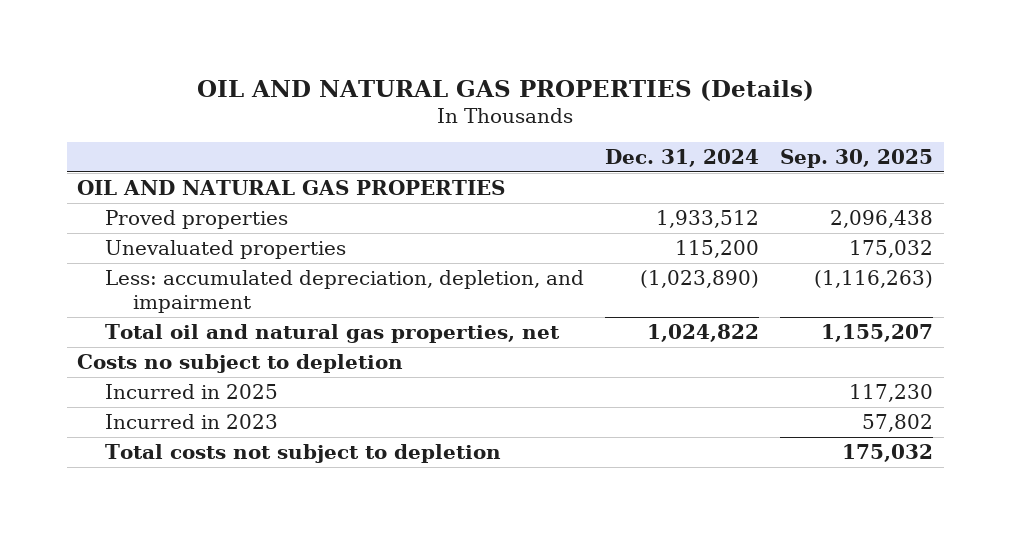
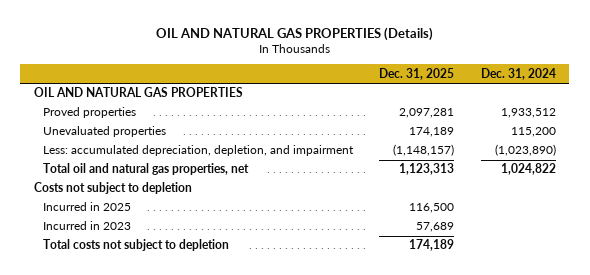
[780,149,934,169] Sep. 30, 2025 -> none
none -> [379,67,455,80] Dec. 31, 2025
[77,353,404,373] Costs no subject to depletion -> [33,182,192,195] Costs not subject to depletion

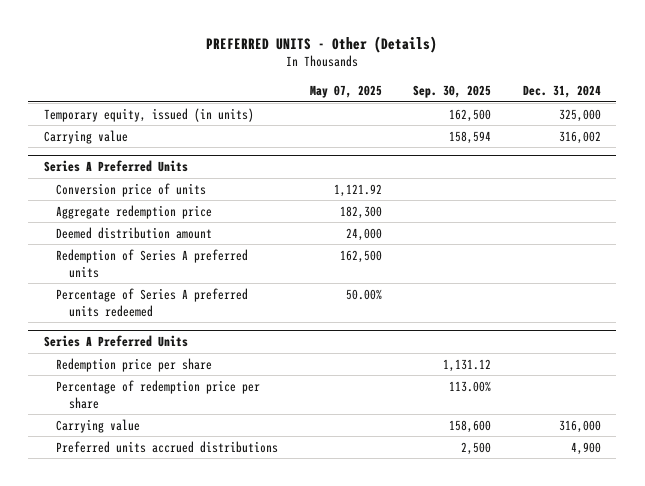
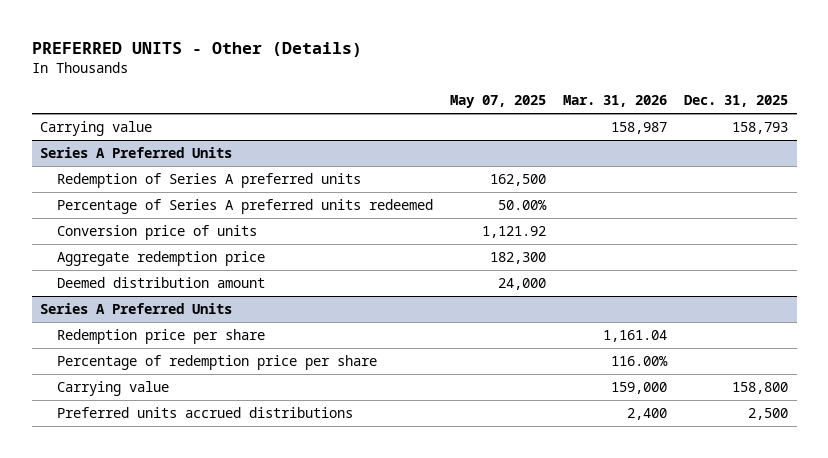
[413,85,492,99] Sep. 30, 2025 -> none
[522,85,601,99] Dec. 31, 2024 -> none
none -> [563,95,668,108] Mar. 31, 2026
none -> [684,95,789,108] Dec. 31, 2025
[43,107,254,122] Temporary equity, issued (in units) -> none
[56,248,249,278] Redemption of Series A preferred units -> [56,173,361,189] Redemption of Series A preferred units
[56,287,249,317] Percentage of Series A preferred units redeemed -> [56,199,433,215] Percentage of Series A preferred units redeemed

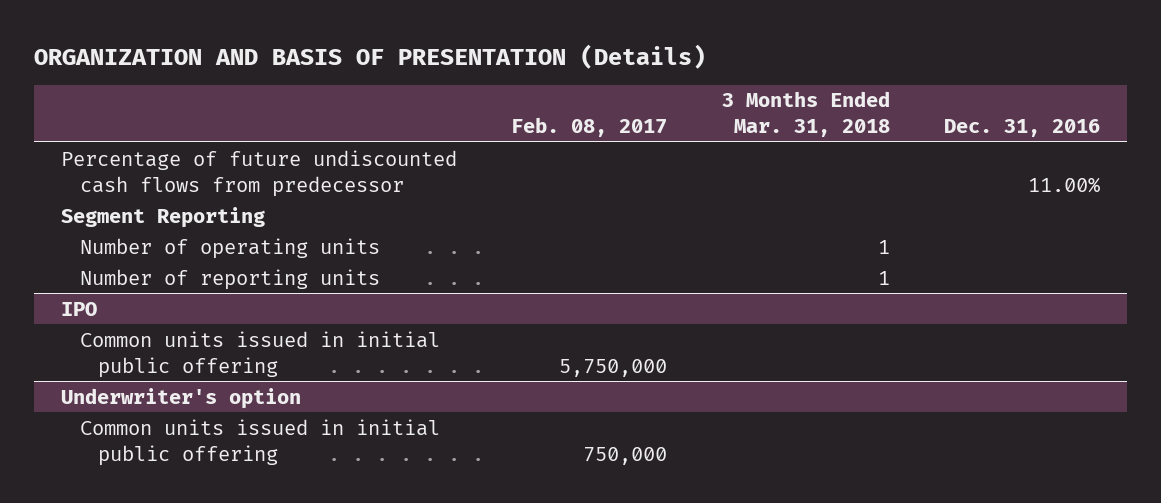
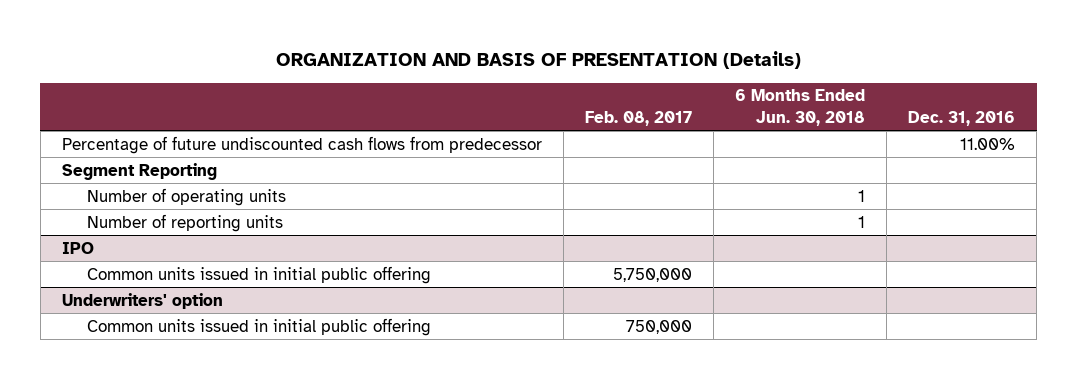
[721,91,890,138] 3 Months Ended Mar. 31, 2018 -> none
none -> [735,89,866,126] 6 Months Ended Jun. 30, 2018
[60,387,301,409] Underwriter's option -> [61,292,223,309] Underwriters' option

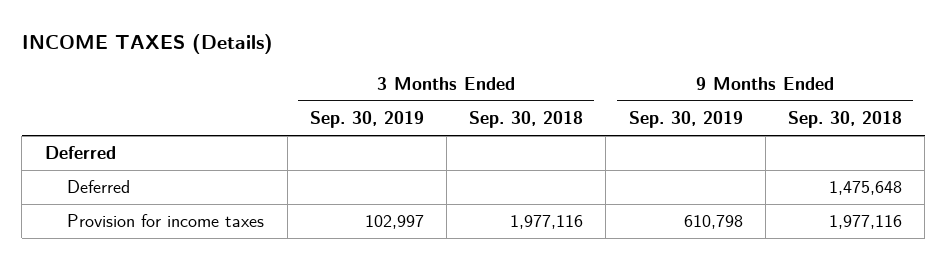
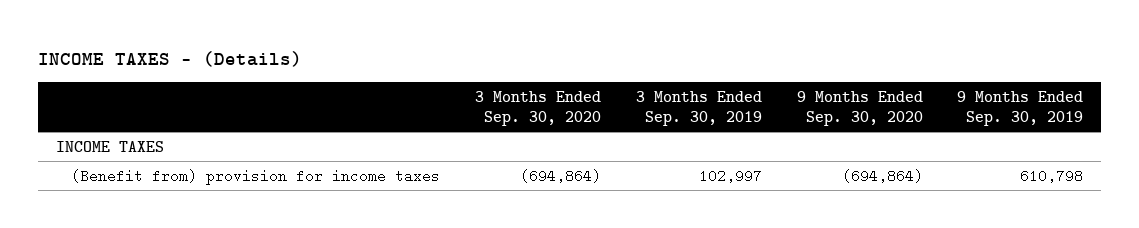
[21,34,273,55] INCOME TAXES (Details) -> [38,50,303,67] INCOME TAXES - (Details)
[469,111,584,129] Sep. 30, 2018 -> none
[787,111,902,129] Sep. 30, 2018 -> none
none -> [474,90,601,127] 3 Months Ended Sep. 30, 2020
none -> [796,90,923,127] 9 Months Ended Sep. 30, 2020
[44,146,116,160] Deferred -> none
[67,180,131,194] Deferred -> none
none -> [55,140,164,152] INCOME TAXES
[67,214,265,228] Provision for income taxes -> [71,168,441,185] (Benefit from) provision for income taxes

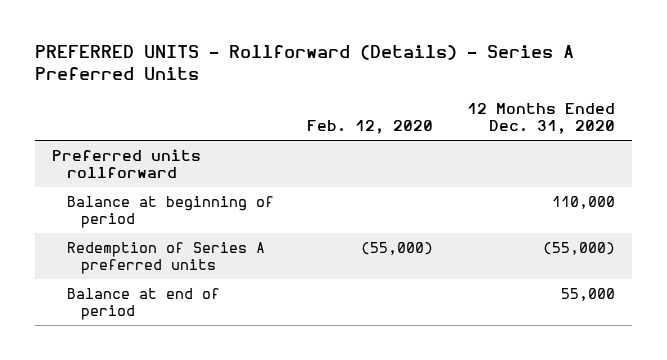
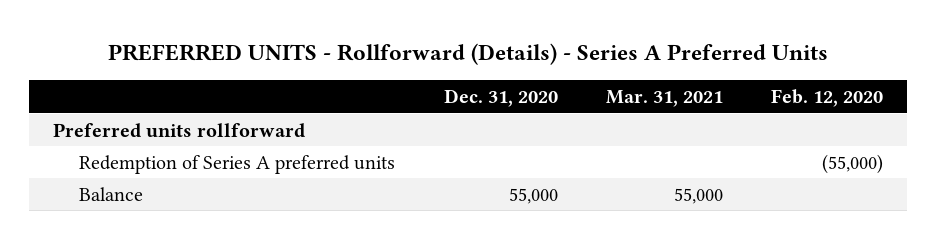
[466,102,615,135] 12 Months Ended Dec. 31, 2020 -> none
none -> [443,89,558,108] Dec. 31, 2020
none -> [605,90,723,108] Mar. 31, 2021
[66,195,274,229] Balance at beginning of period -> none
[66,287,220,321] Balance at end of period -> [79,186,144,201] Balance

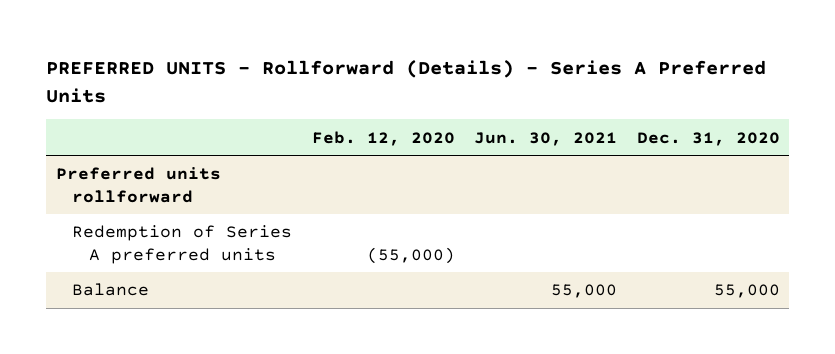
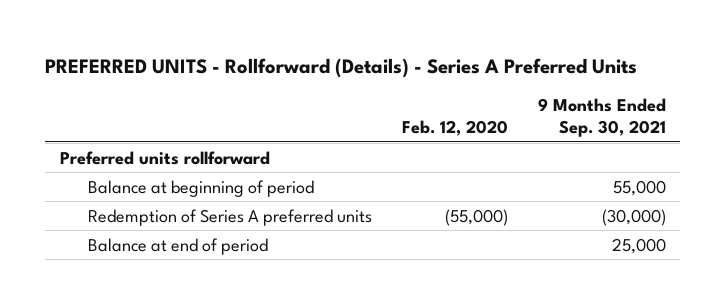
[474,131,618,146] Jun. 30, 2021 -> none
[636,131,780,146] Dec. 31, 2020 -> none
none -> [537,98,666,138] 9 Months Ended Sep. 30, 2021
none -> [88,179,315,197] Balance at beginning of period
[72,283,150,297] Balance -> [88,237,269,255] Balance at end of period

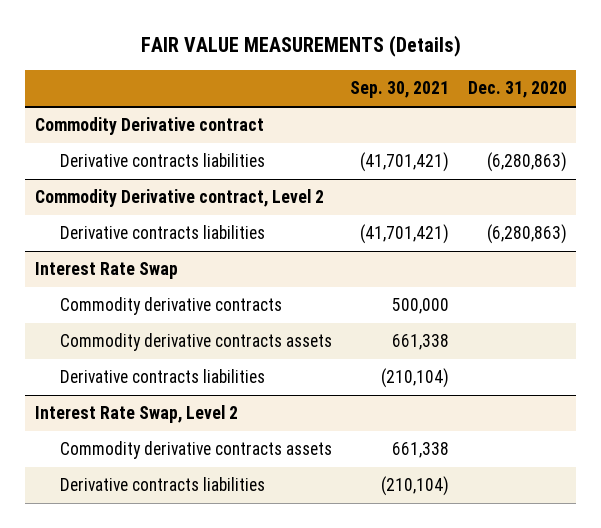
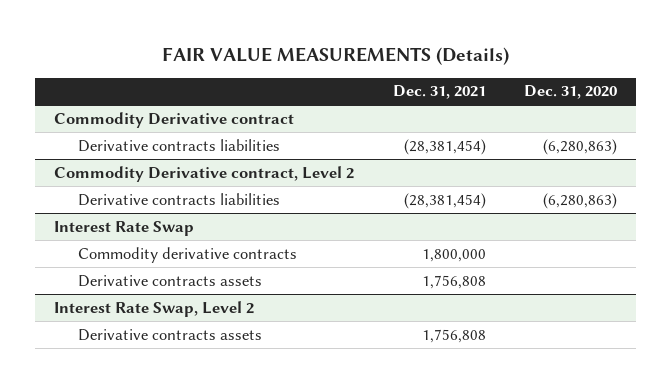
[350,81,450,99] Sep. 30, 2021 -> none
none -> [392,85,486,100] Dec. 31, 2021
[59,369,265,384] Derivative contracts liabilities -> none
[59,333,332,352] Commodity derivative contracts assets -> [77,274,262,287] Derivative contracts assets
[59,477,265,492] Derivative contracts liabilities -> none
[59,441,332,460] Commodity derivative contracts assets -> [77,328,262,341] Derivative contracts assets

